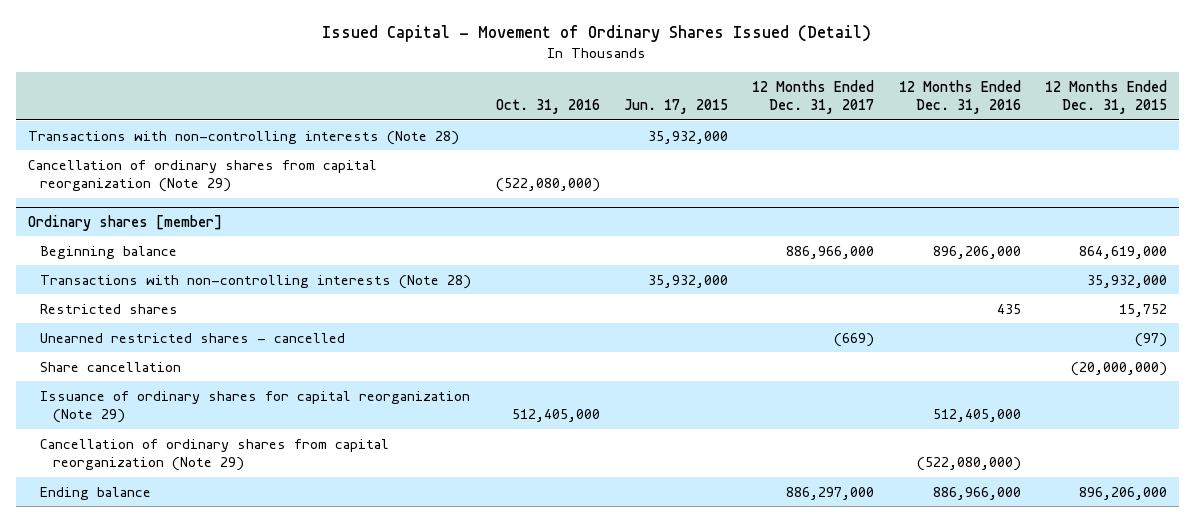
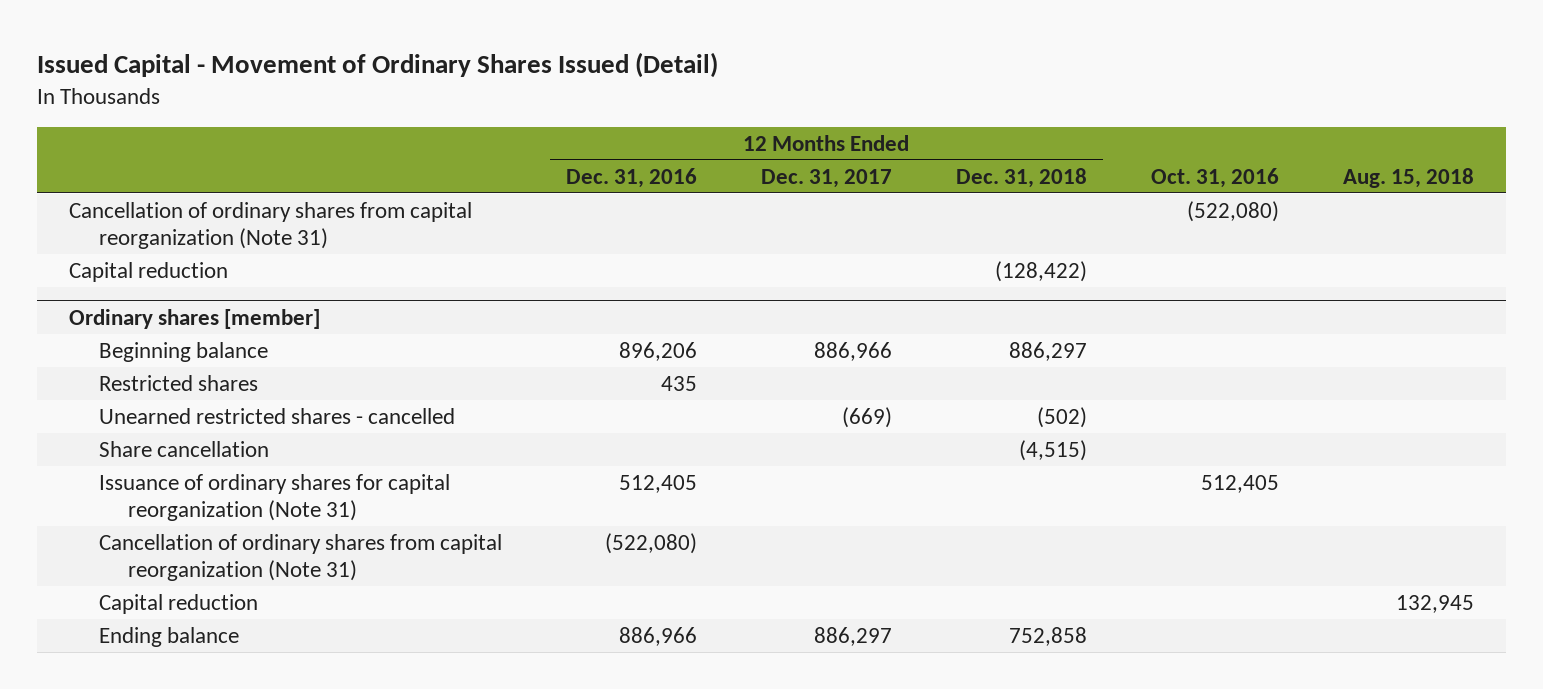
[623,99,728,115] Jun. 17, 2015 -> none
[1045,79,1168,115] 12 Months Ended Dec. 31, 2015 -> none
none -> [955,167,1087,188] Dec. 31, 2018
none -> [1342,167,1474,188] Aug. 15, 2018
[27,130,459,145] Transactions with non-controlling interests (Note 28) -> none
[27,159,377,193] Cancellation of ordinary shares from capital reorganization (Note 29) -> [69,201,473,250] Cancellation of ordinary shares from capital reorganization (Note 31)
[495,178,600,193] (522,080,000) -> [1186,200,1279,222] (522,080)
none -> [69,261,229,282] Capital reduction
[40,274,472,289] Transactions with non-controlling interests (Note 28) -> none
[786,245,875,259] 886,966,000 -> [813,341,892,361] 886,966
[932,245,1021,259] 896,206,000 -> [618,341,697,361] 896,206
[40,390,471,424] Issuance of ordinary shares for capital reorganization (Note 29) -> [98,473,450,522] Issuance of ordinary shares for capital reorganization (Note 31)
[511,409,600,423] 512,405,000 -> [1200,474,1279,493] 512,405
[932,409,1021,423] 512,405,000 -> [618,474,697,493] 512,405
[40,438,390,472] Cancellation of ordinary shares from capital reorganization (Note 29) -> [98,533,502,582] Cancellation of ordinary shares from capital reorganization (Note 31)
[916,457,1021,472] (522,080,000) -> [604,532,697,554] (522,080)
none -> [98,593,258,614] Capital reduction
[786,486,875,500] 886,297,000 -> [813,626,892,646] 886,297
[932,486,1021,500] 886,966,000 -> [618,626,697,646] 886,966

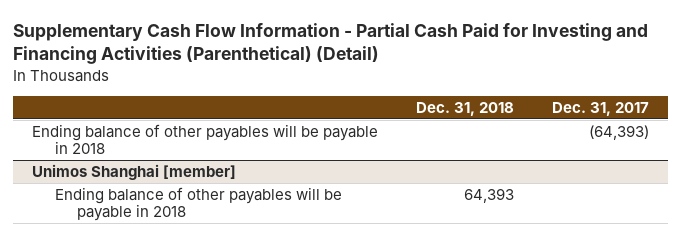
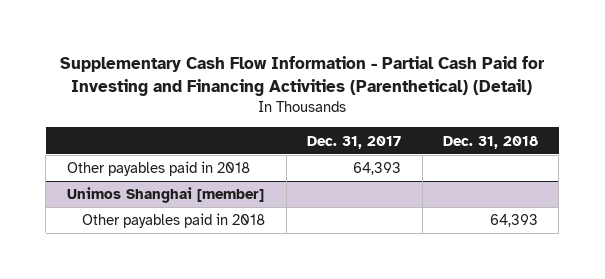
[32,123,379,155] Ending balance of other payables will be payable in 2018 -> [66,161,250,177] Other payables paid in 2018
[589,124,650,140] (64,393) -> [353,162,402,176] 64,393
[54,186,342,222] Ending balance of other payables will be payable in 2018 -> [82,213,266,229] Other payables paid in 2018

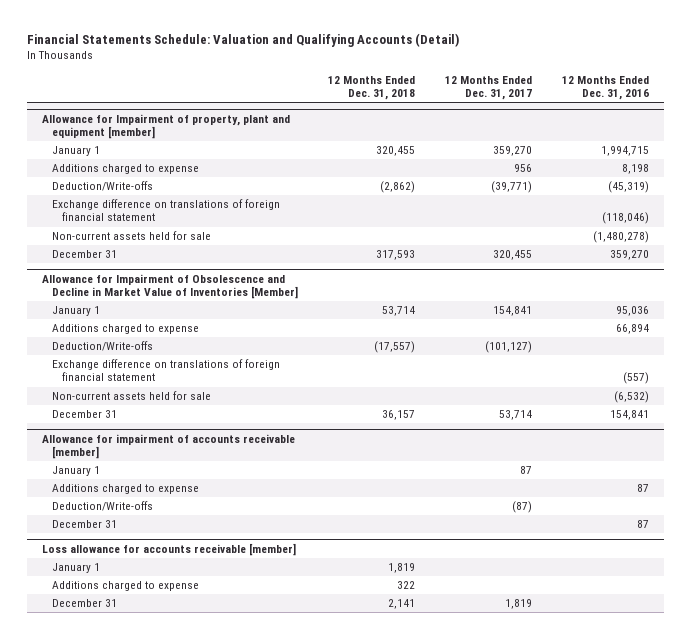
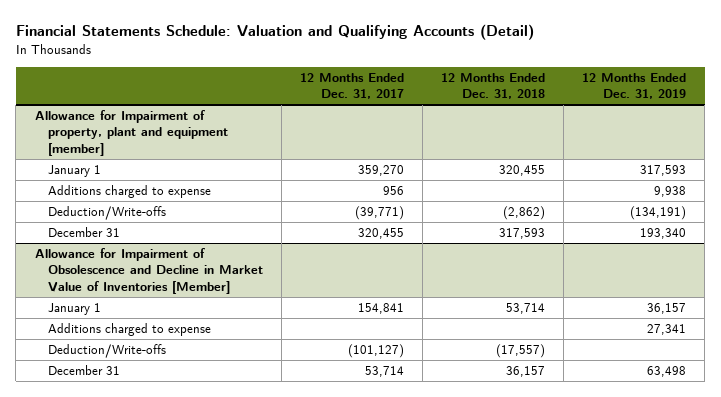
[562,76,650,101] 12 Months Ended Dec. 31, 2016 -> none
none -> [582,72,687,100] 12 Months Ended Dec. 31, 2019
[51,199,280,222] Exchange difference on translations of foreign financial statement -> none
[51,231,211,241] Non-current assets held for sale -> none
[51,359,280,382] Exchange difference on translations of foreign financial statement -> none
[51,391,211,401] Non-current assets held for sale -> none
[41,433,295,459] Allowance for impairment of accounts receivable [member] -> none
[51,466,100,477] January 1 -> none
[51,484,199,495] Additions charged to expense -> none
[51,501,153,512] Deduction/Write-offs -> none
[51,520,117,529] December 31 -> none
[41,542,296,556] Loss allowance for accounts receivable [member] -> none
[51,563,100,574] January 1 -> none
[51,581,199,592] Additions charged to expense -> none
[51,599,117,608] December 31 -> none

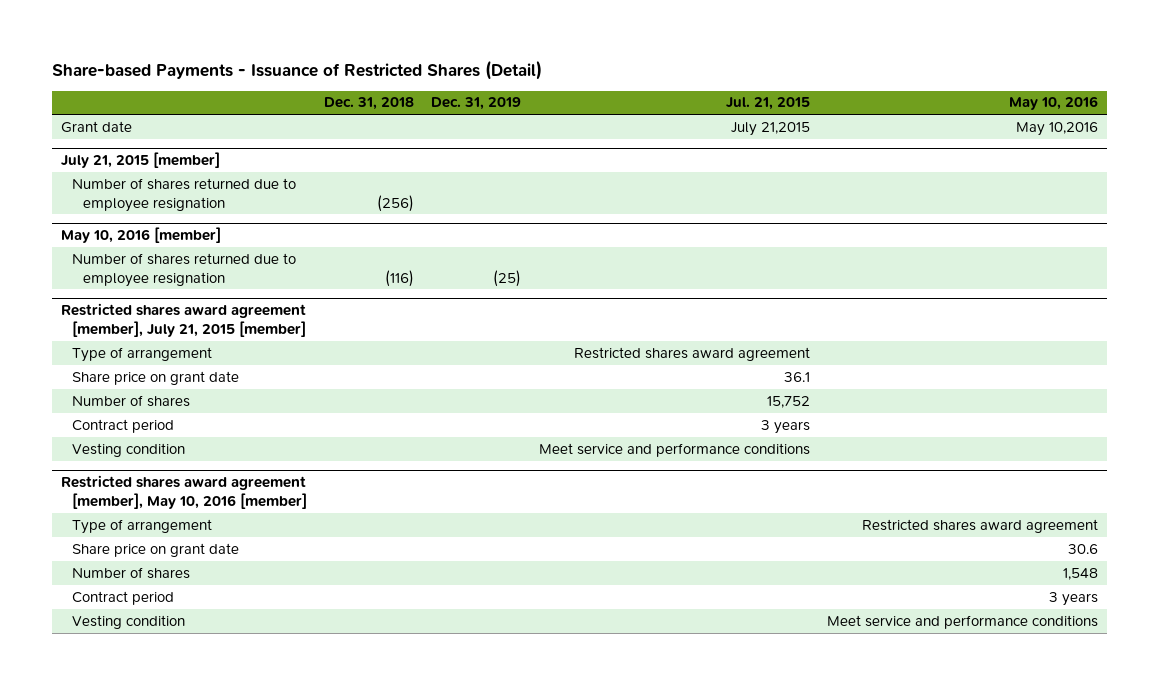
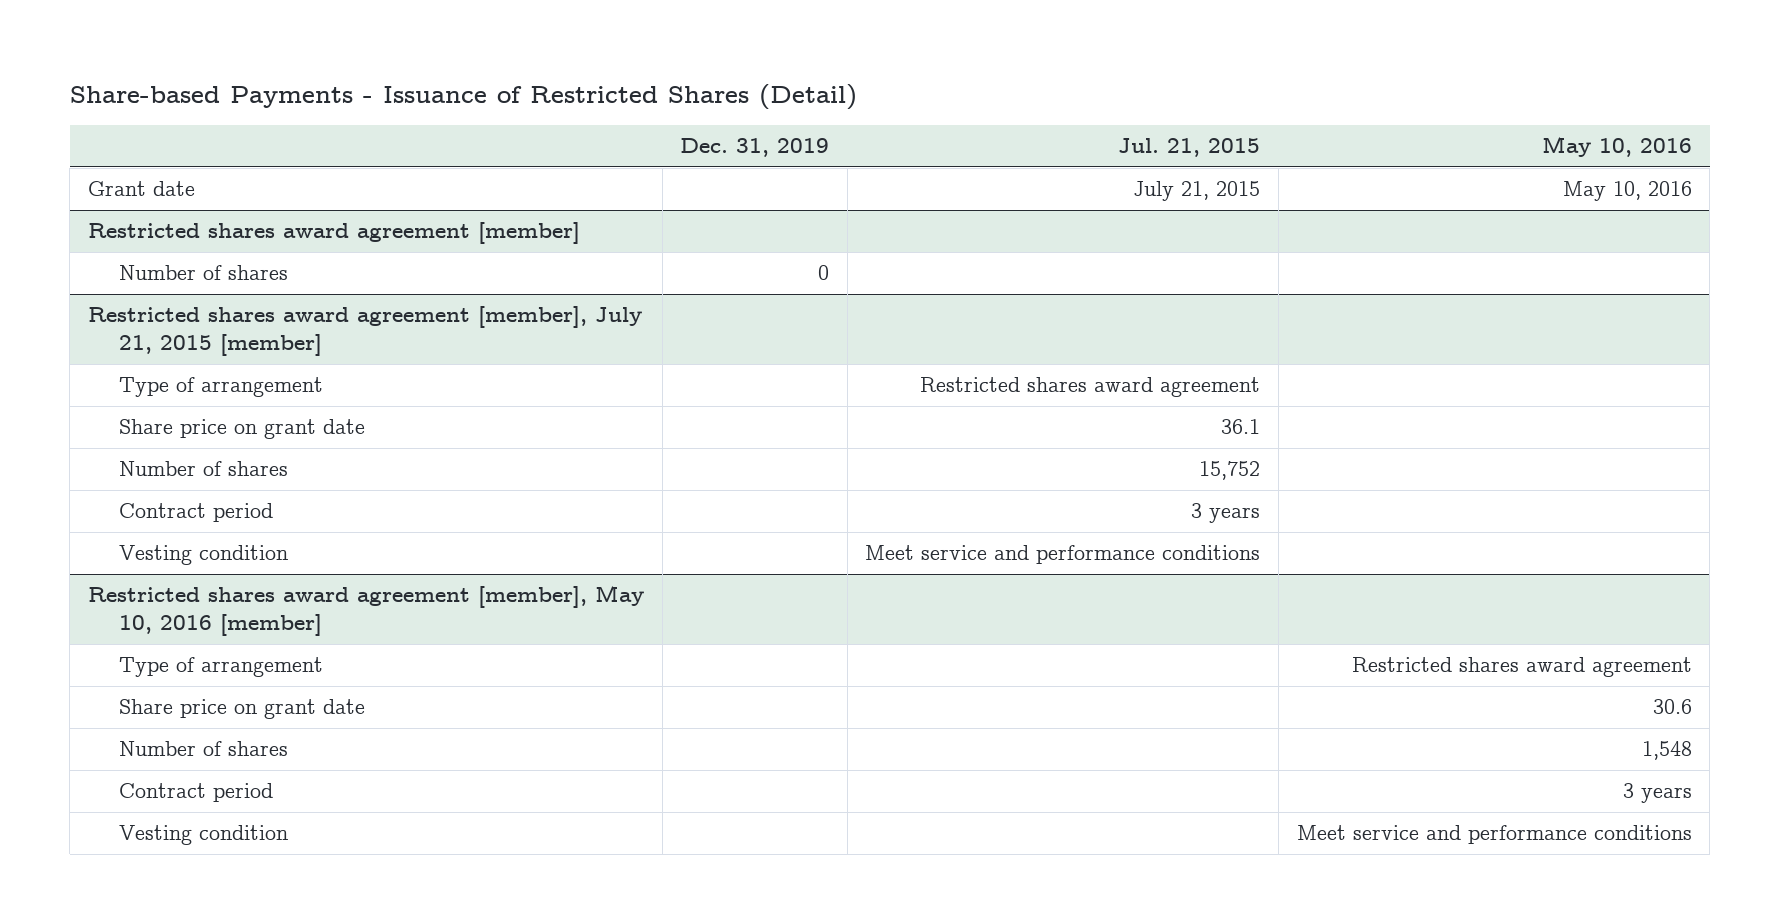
[324,97,415,111] Dec. 31, 2018 -> none
[60,152,220,169] July 21, 2015 [member] -> none
[71,177,296,212] Number of shares returned due to employee resignation -> none
[60,227,221,244] May 10, 2016 [member] -> none
[71,252,296,287] Number of shares returned due to employee resignation -> none
[730,121,810,136] July 21,2015 -> [1133,181,1261,202] July 21, 2015
[1015,121,1098,136] May 10,2016 -> [1562,181,1692,202] May 10, 2016
none -> [88,222,581,245] Restricted shares award agreement [member]
none -> [118,265,288,281] Number of shares

